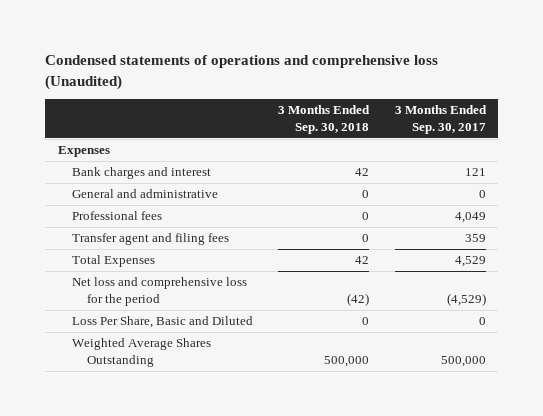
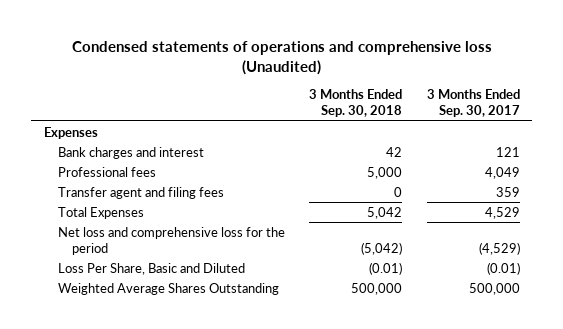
[72,189,219,199] General and administrative -> none
[362,212,370,221] 0 -> [367,166,403,179] 5,000
[355,256,370,265] 42 -> [367,206,403,219] 5,042
[347,293,370,307] (42) -> [361,241,403,255] (5,042)
[362,317,370,326] 0 -> [369,261,403,275] (0.01)
[478,317,486,326] 0 -> [486,261,520,275] (0.01)

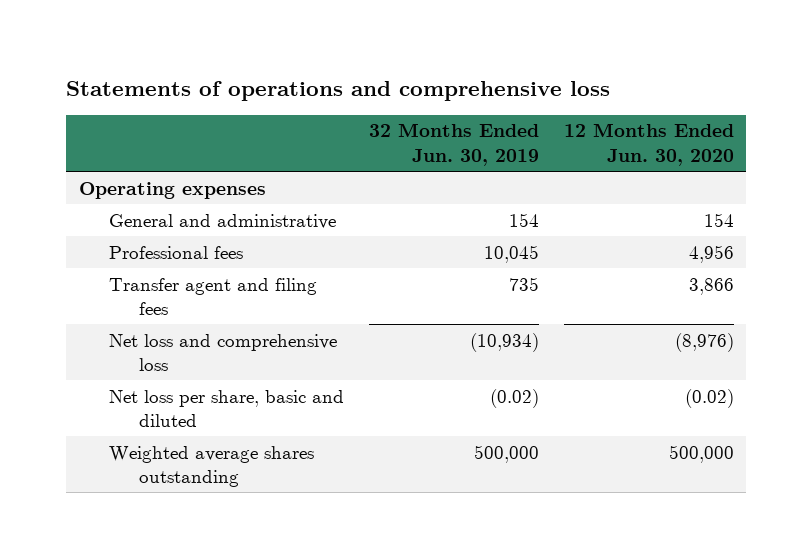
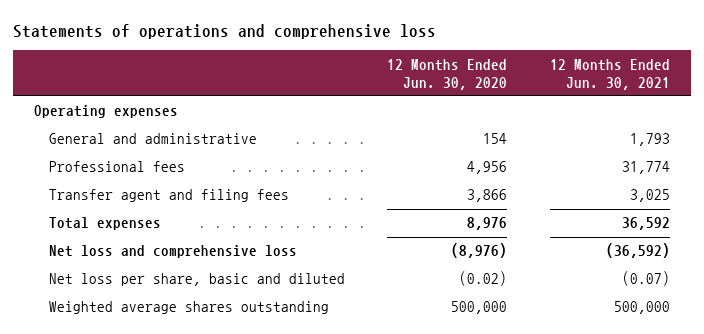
[368,123,539,166] 32 Months Ended Jun. 30, 2019 -> none
none -> [550,58,671,90] 12 Months Ended Jun. 30, 2021
none -> [48,217,161,231] Total expenses

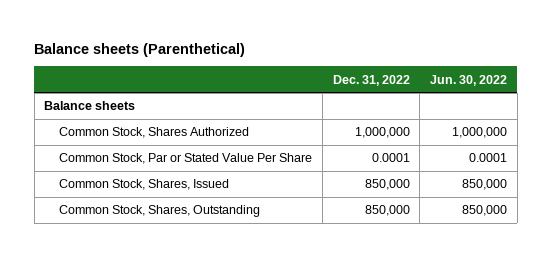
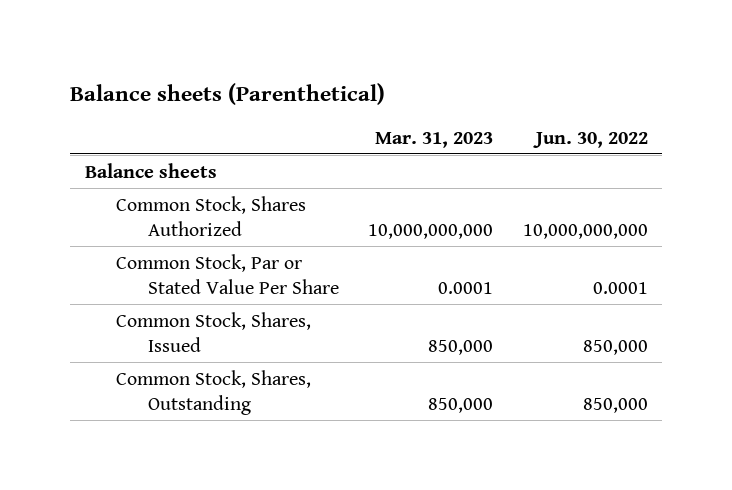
[332,74,410,86] Dec. 31, 2022 -> none
none -> [375,131,494,148] Mar. 31, 2023
[452,127,508,139] 1,000,000 -> [522,223,648,239] 10,000,000,000

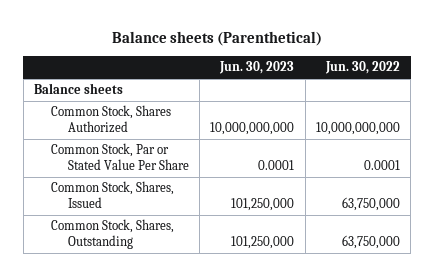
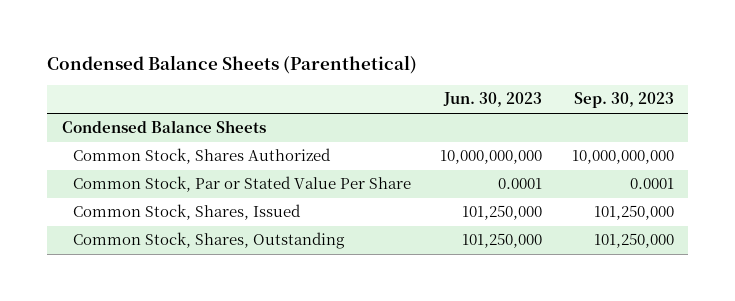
[111,30,322,46] Balance sheets (Parenthetical) -> [47,55,418,75] Condensed Balance Sheets (Parenthetical)
[324,61,400,75] Jun. 30, 2022 -> none
none -> [573,92,674,109] Sep. 30, 2023
[33,83,123,95] Balance sheets -> [61,120,266,134] Condensed Balance Sheets

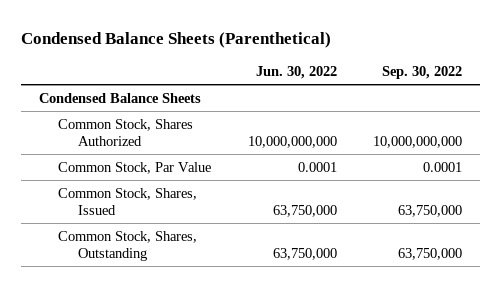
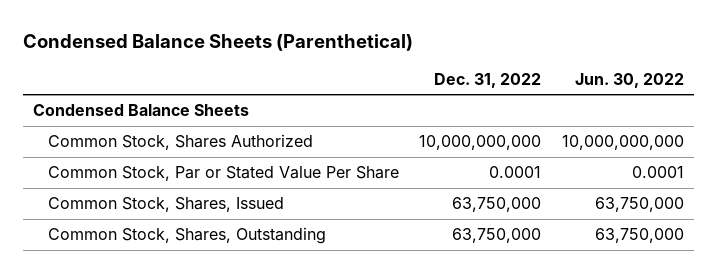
[382,66,463,80] Sep. 30, 2022 -> none
none -> [434,72,542,88] Dec. 31, 2022
[58,161,212,174] Common Stock, Par Value -> [48,166,400,182] Common Stock, Par or Stated Value Per Share

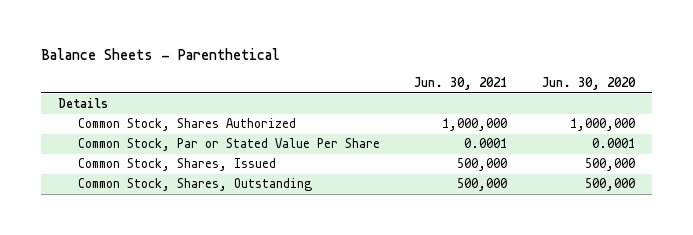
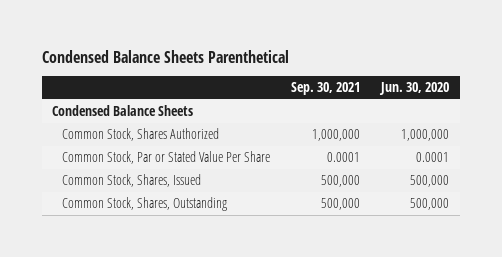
[40,48,280,61] Balance Sheets - Parenthetical -> [41,49,289,63] Condensed Balance Sheets Parenthetical
[414,77,508,91] Jun. 30, 2021 -> none
none -> [291,82,361,96] Sep. 30, 2021
[57,98,108,109] Details -> [52,105,194,117] Condensed Balance Sheets

